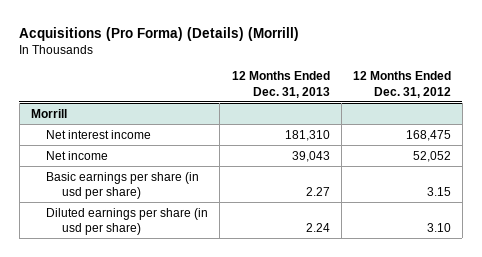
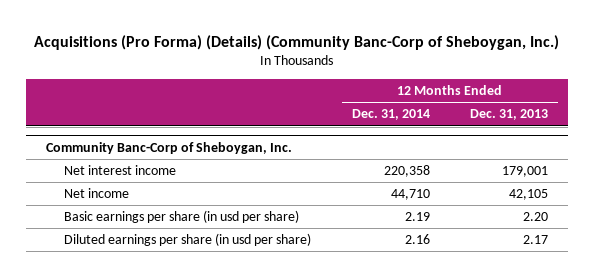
[19,26,300,41] Acquisitions (Pro Forma) (Details) (Morrill) -> [34,34,560,50] Acquisitions (Pro Forma) (Details) (Community Banc-Corp of Sheboygan, Inc.)
[352,71,451,98] 12 Months Ended Dec. 31, 2012 -> none
none -> [351,109,430,121] Dec. 31, 2014
[30,108,67,118] Morrill -> none
none -> [46,141,293,154] Community Banc-Corp of Sheboygan, Inc.
[284,129,330,141] 181,310 -> [502,166,549,178] 179,001
[291,150,330,162] 39,043 -> [509,189,549,201] 42,105
[305,186,330,196] 2.27 -> [523,212,549,222] 2.20
[305,222,330,232] 2.24 -> [523,235,549,245] 2.17

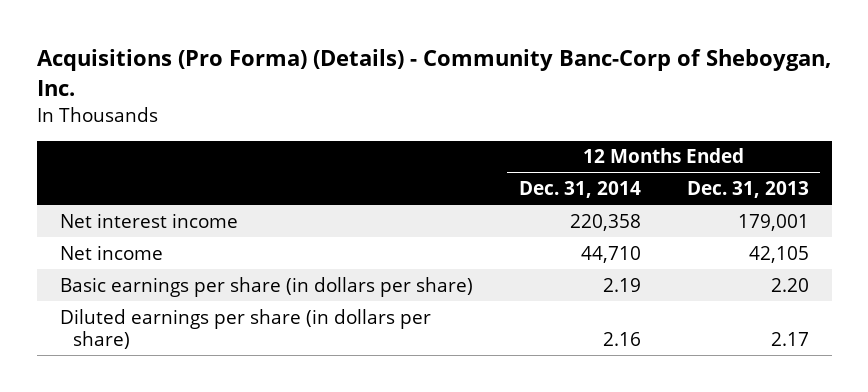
[34,34,560,50] Acquisitions (Pro Forma) (Details) (Community Banc-Corp of Sheboygan, Inc.) -> [36,49,831,96] Acquisitions (Pro Forma) (Details) - Community Banc-Corp of Sheboygan, Inc.
[46,141,293,154] Community Banc-Corp of Sheboygan, Inc. -> none
[64,210,300,224] Basic earnings per share (in usd per share) -> [59,276,473,297] Basic earnings per share (in dollars per share)
[64,233,312,247] Diluted earnings per share (in usd per share) -> [59,308,431,349] Diluted earnings per share (in dollars per share)

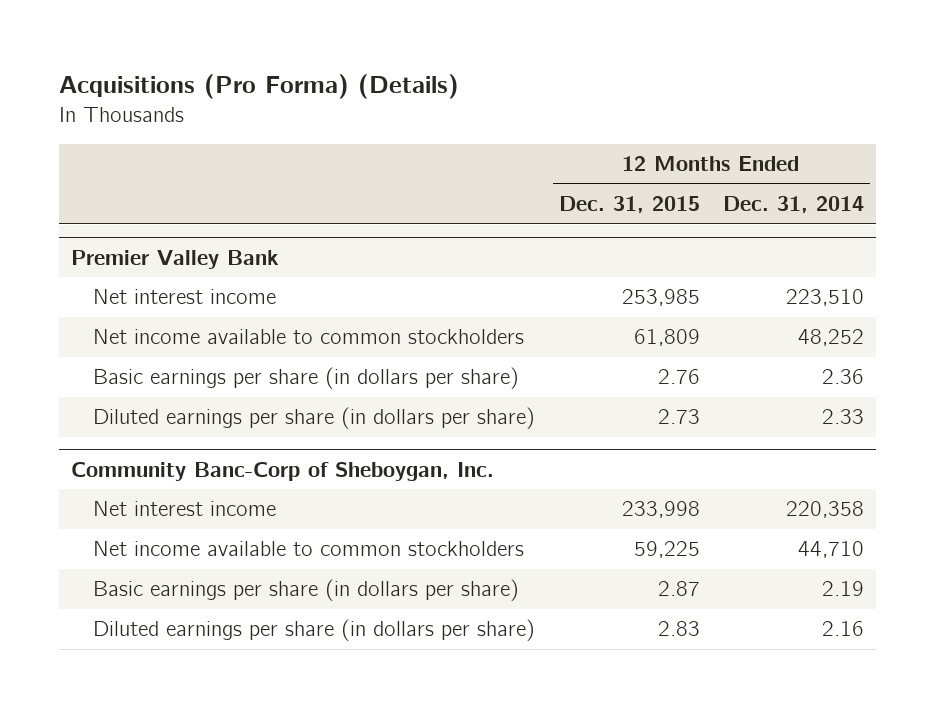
[36,49,831,96] Acquisitions (Pro Forma) (Details) - Community Banc-Corp of Sheboygan, Inc. -> [59,73,460,99] Acquisitions (Pro Forma) (Details)
[686,181,809,199] Dec. 31, 2013 -> none
none -> [558,196,700,214] Dec. 31, 2015
none -> [70,249,279,269] Premier Valley Bank
none -> [92,289,276,305] Net interest income
none -> [92,329,524,345] Net income available to common stockholders
none -> [92,367,519,390] Basic earnings per share (in dollars per share)
none -> [92,407,535,430] Diluted earnings per share (in dollars per share)
none -> [70,461,494,481] Community Banc-Corp of Sheboygan, Inc.
[59,244,163,260] Net income -> [92,541,524,557] Net income available to common stockholders

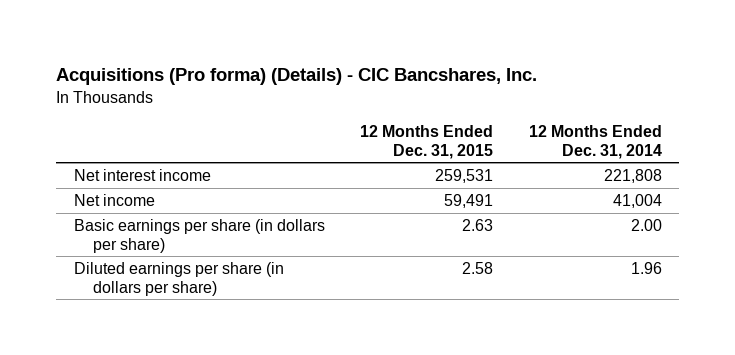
[59,73,460,99] Acquisitions (Pro Forma) (Details) -> [56,68,538,86] Acquisitions (Pro forma) (Details) - CIC Bancshares, Inc.
[70,249,279,269] Premier Valley Bank -> none
[70,461,494,481] Community Banc-Corp of Sheboygan, Inc. -> none
[92,501,276,517] Net interest income -> none
[92,541,524,557] Net income available to common stockholders -> none
[92,579,519,602] Basic earnings per share (in dollars per share) -> none
[92,619,535,642] Diluted earnings per share (in dollars per share) -> none
[621,289,700,307] 253,985 -> [435,168,494,183] 259,531
[786,289,865,307] 223,510 -> [603,168,662,183] 221,808
[92,329,524,345] Net income available to common stockholders -> [73,193,155,206] Net income
[633,329,700,347] 61,809 -> [444,193,494,208] 59,491
[798,329,865,347] 48,252 -> [612,193,662,208] 41,004
[657,369,700,385] 2.76 -> [462,218,494,231] 2.63
[822,369,865,385] 2.36 -> [630,218,662,231] 2.00
[657,409,700,425] 2.73 -> [462,261,494,274] 2.58
[822,409,865,425] 2.33 -> [630,261,662,274] 1.96

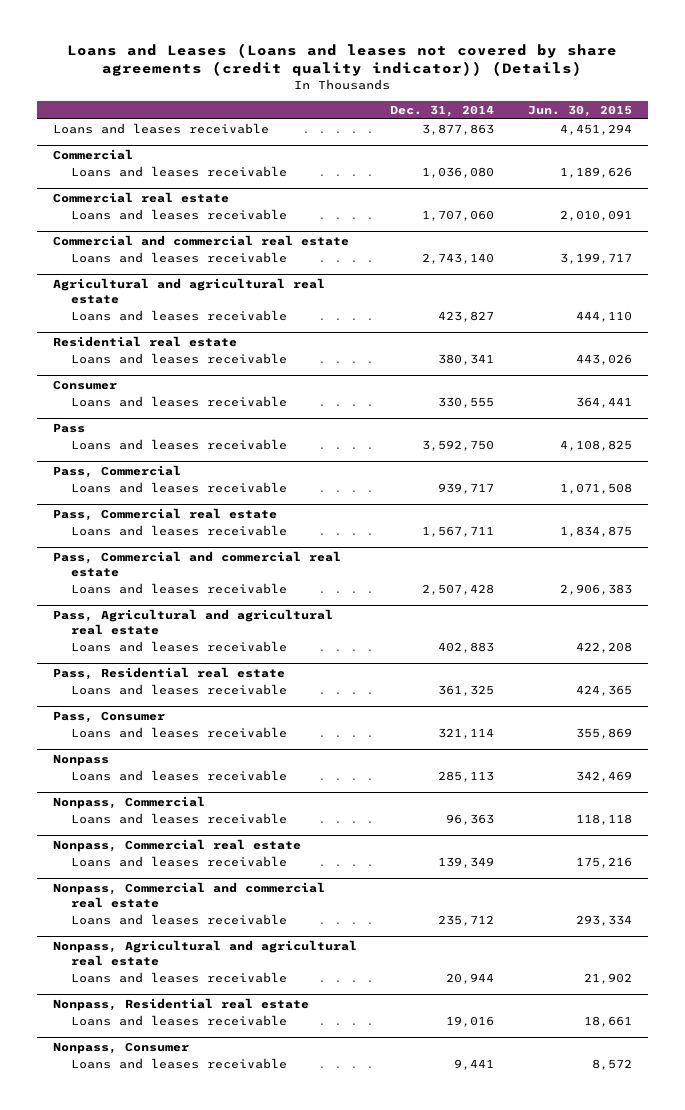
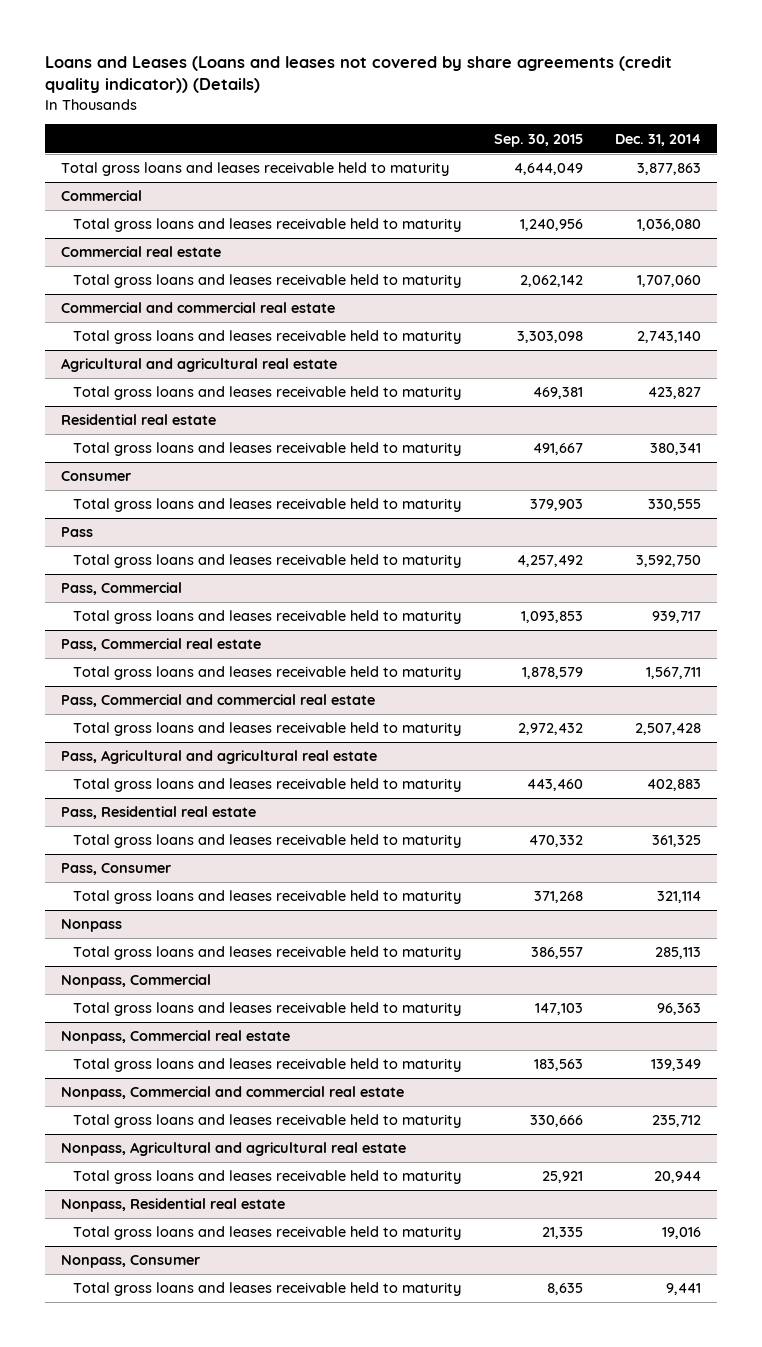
[527,104,632,117] Jun. 30, 2015 -> none
none -> [493,133,583,147] Sep. 30, 2015
[53,123,270,135] Loans and leases receivable -> [61,162,450,177] Total gross loans and leases receivable held to maturity
[70,166,287,178] Loans and leases receivable -> [73,218,462,233] Total gross loans and leases receivable held to maturity
[70,209,287,221] Loans and leases receivable -> [73,274,462,289] Total gross loans and leases receivable held to maturity
[70,252,287,264] Loans and leases receivable -> [73,330,462,345] Total gross loans and leases receivable held to maturity
[70,310,287,322] Loans and leases receivable -> [73,386,462,401] Total gross loans and leases receivable held to maturity
[70,353,287,365] Loans and leases receivable -> [73,442,462,457] Total gross loans and leases receivable held to maturity
[70,396,287,408] Loans and leases receivable -> [73,498,462,513] Total gross loans and leases receivable held to maturity
[70,439,287,451] Loans and leases receivable -> [73,554,462,569] Total gross loans and leases receivable held to maturity
[70,482,287,494] Loans and leases receivable -> [73,610,462,625] Total gross loans and leases receivable held to maturity
[70,525,287,537] Loans and leases receivable -> [73,666,462,681] Total gross loans and leases receivable held to maturity
[70,583,287,595] Loans and leases receivable -> [73,722,462,737] Total gross loans and leases receivable held to maturity
[70,641,287,653] Loans and leases receivable -> [73,778,462,793] Total gross loans and leases receivable held to maturity
[70,684,287,696] Loans and leases receivable -> [73,834,462,849] Total gross loans and leases receivable held to maturity
[70,727,287,739] Loans and leases receivable -> [73,890,462,905] Total gross loans and leases receivable held to maturity
[70,770,287,782] Loans and leases receivable -> [73,946,462,961] Total gross loans and leases receivable held to maturity
[70,813,287,825] Loans and leases receivable -> [73,1002,462,1017] Total gross loans and leases receivable held to maturity
[70,856,287,868] Loans and leases receivable -> [73,1058,462,1073] Total gross loans and leases receivable held to maturity
[70,914,287,926] Loans and leases receivable -> [73,1114,462,1129] Total gross loans and leases receivable held to maturity
[70,972,287,984] Loans and leases receivable -> [73,1170,462,1185] Total gross loans and leases receivable held to maturity
[70,1015,287,1027] Loans and leases receivable -> [73,1226,462,1241] Total gross loans and leases receivable held to maturity
[70,1058,287,1070] Loans and leases receivable -> [73,1282,462,1297] Total gross loans and leases receivable held to maturity

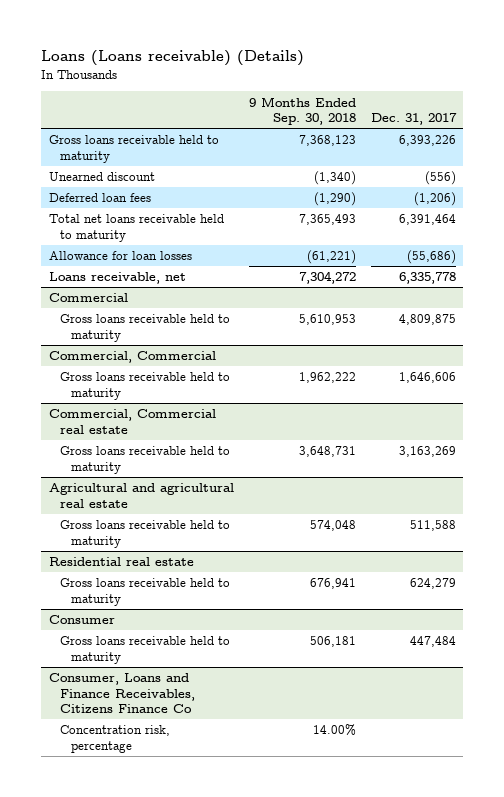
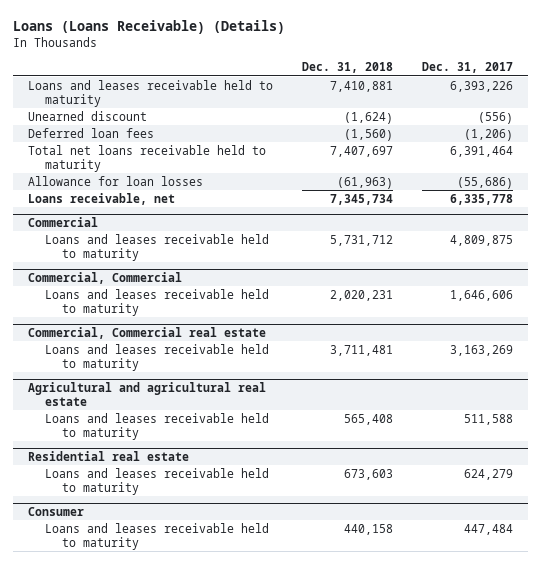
[41,50,305,67] Loans (Loans receivable) (Details) -> [13,20,286,35] Loans (Loans Receivable) (Details)
[248,96,356,126] 9 Months Ended Sep. 30, 2018 -> none
none -> [302,62,394,74] Dec. 31, 2018
[48,135,219,163] Gross loans receivable held to maturity -> [27,79,273,107] Loans and leases receivable held to maturity
[59,314,230,342] Gross loans receivable held to maturity -> [44,233,269,261] Loans and leases receivable held to maturity
[59,372,230,400] Gross loans receivable held to maturity -> [44,288,269,316] Loans and leases receivable held to maturity
[59,446,230,474] Gross loans receivable held to maturity -> [44,343,269,371] Loans and leases receivable held to maturity
[59,520,230,548] Gross loans receivable held to maturity -> [44,412,269,440] Loans and leases receivable held to maturity
[59,578,230,606] Gross loans receivable held to maturity -> [44,467,269,495] Loans and leases receivable held to maturity
[48,673,195,713] Consumer, Loans and Finance Receivables, Citizens Finance Co -> none
[59,725,170,753] Concentration risk, percentage -> none
[59,636,230,664] Gross loans receivable held to maturity -> [44,522,269,550] Loans and leases receivable held to maturity

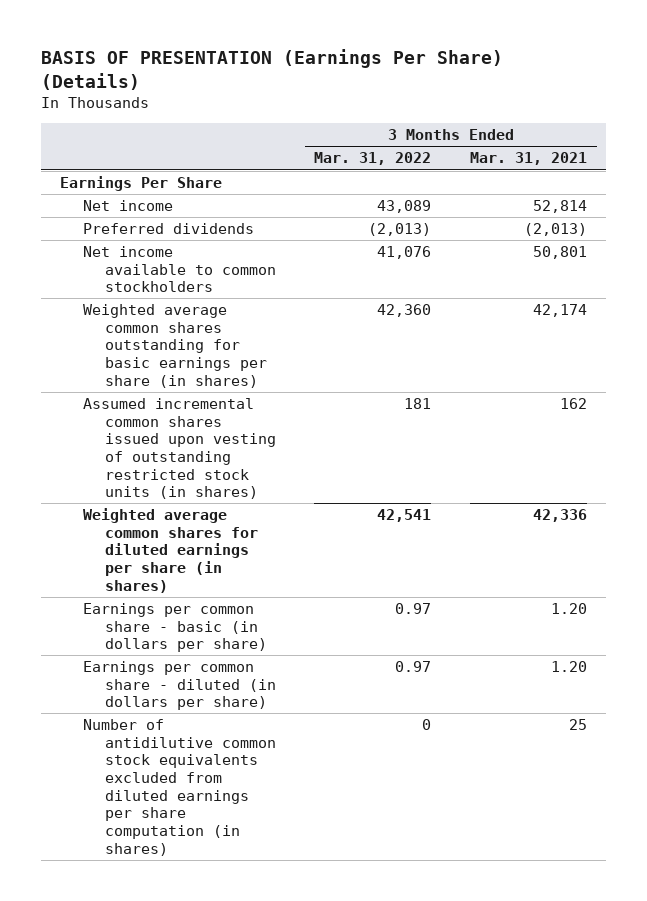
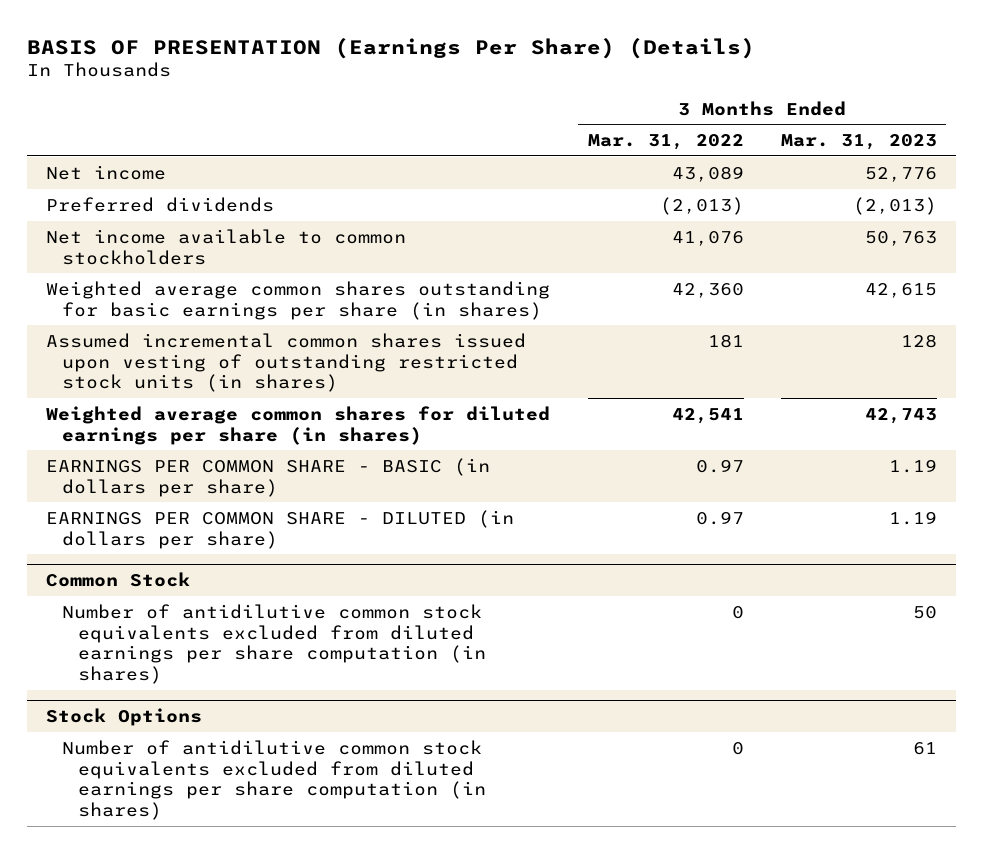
[469,152,587,166] Mar. 31, 2021 -> none
none -> [781,134,938,151] Mar. 31, 2023
[60,176,223,192] Earnings Per Share -> none
[82,603,267,653] Earnings per common share - basic (in dollars per share) -> [46,457,491,497] EARNINGS PER COMMON SHARE - BASIC (in dollars per share)
[82,661,276,711] Earnings per common share - diluted (in dollars per share) -> [46,509,515,549] EARNINGS PER COMMON SHARE - DILUTED (in dollars per share)
none -> [46,572,191,588] Common Stock
none -> [46,708,203,727] Stock Options
none -> [62,739,487,821] Number of antidilutive common stock equivalents excluded from diluted earnings per share computation (in shares)

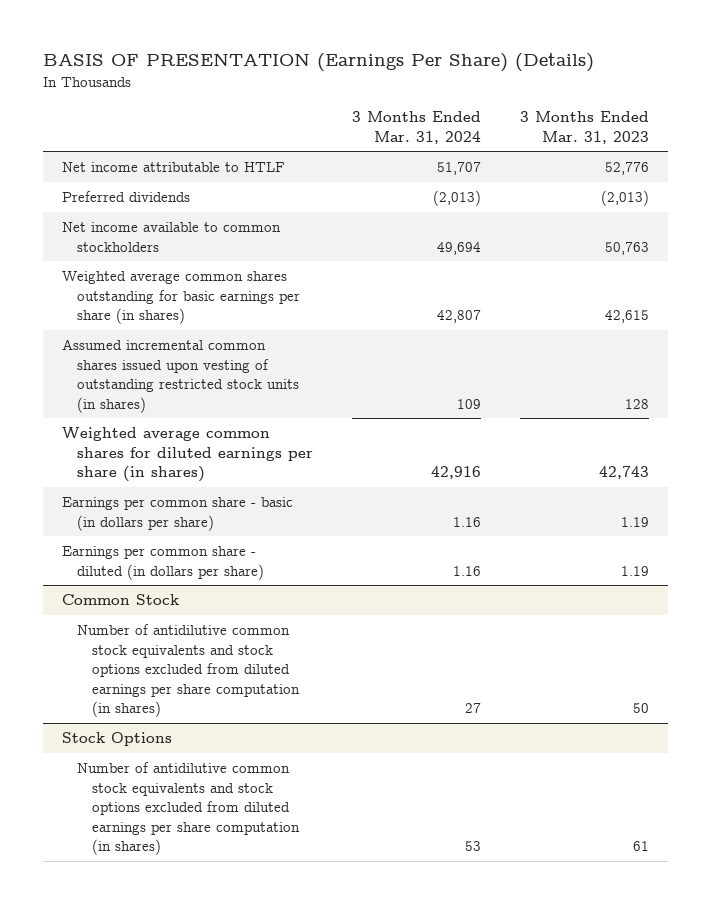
[587,134,744,151] Mar. 31, 2022 -> none
none -> [351,111,481,144] 3 Months Ended Mar. 31, 2024
[46,164,167,180] Net income -> [62,162,286,173] Net income attributable to HTLF
[46,457,491,497] EARNINGS PER COMMON SHARE - BASIC (in dollars per share) -> [62,497,294,531] Earnings per common share - basic (in dollars per share)
[46,509,515,549] EARNINGS PER COMMON SHARE - DILUTED (in dollars per share) -> [62,546,265,580] Earnings per common share - diluted (in dollars per share)
[62,603,487,685] Number of antidilutive common stock equivalents excluded from diluted earnings per share computation (in shares) -> [77,624,301,718] Number of antidilutive common stock equivalents and stock options excluded from diluted earnings per share computation (in shares)
[62,739,487,821] Number of antidilutive common stock equivalents excluded from diluted earnings per share computation (in shares) -> [77,762,301,856] Number of antidilutive common stock equivalents and stock options excluded from diluted earnings per share computation (in shares)

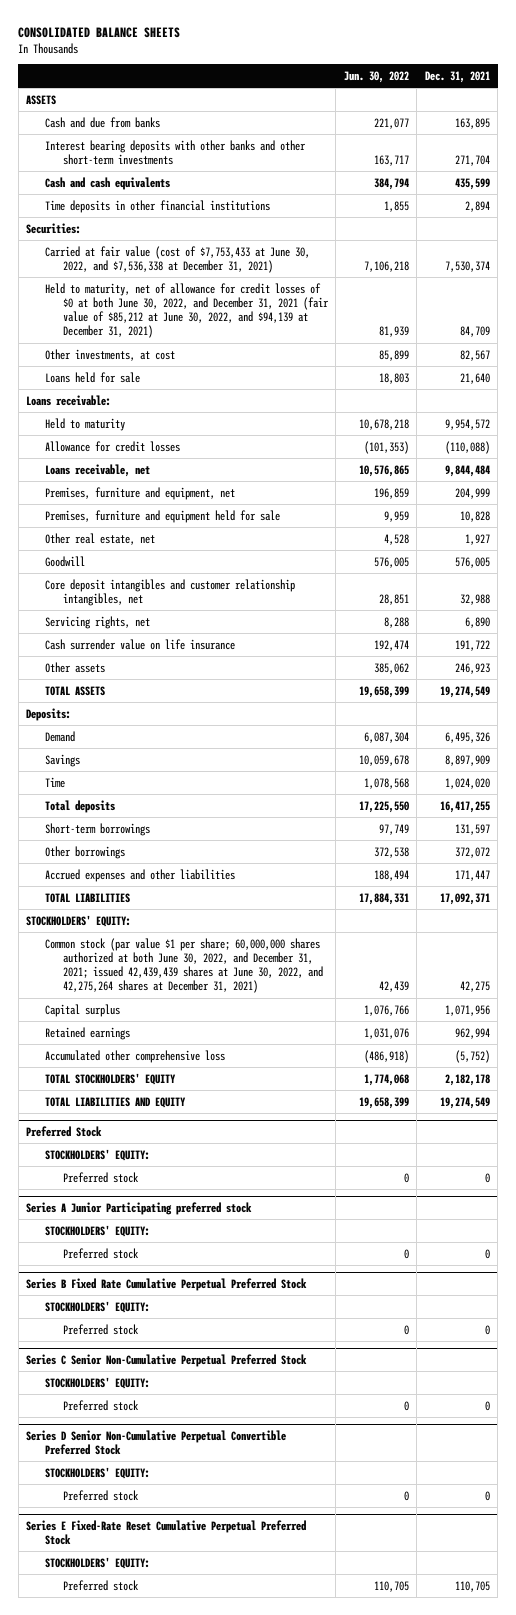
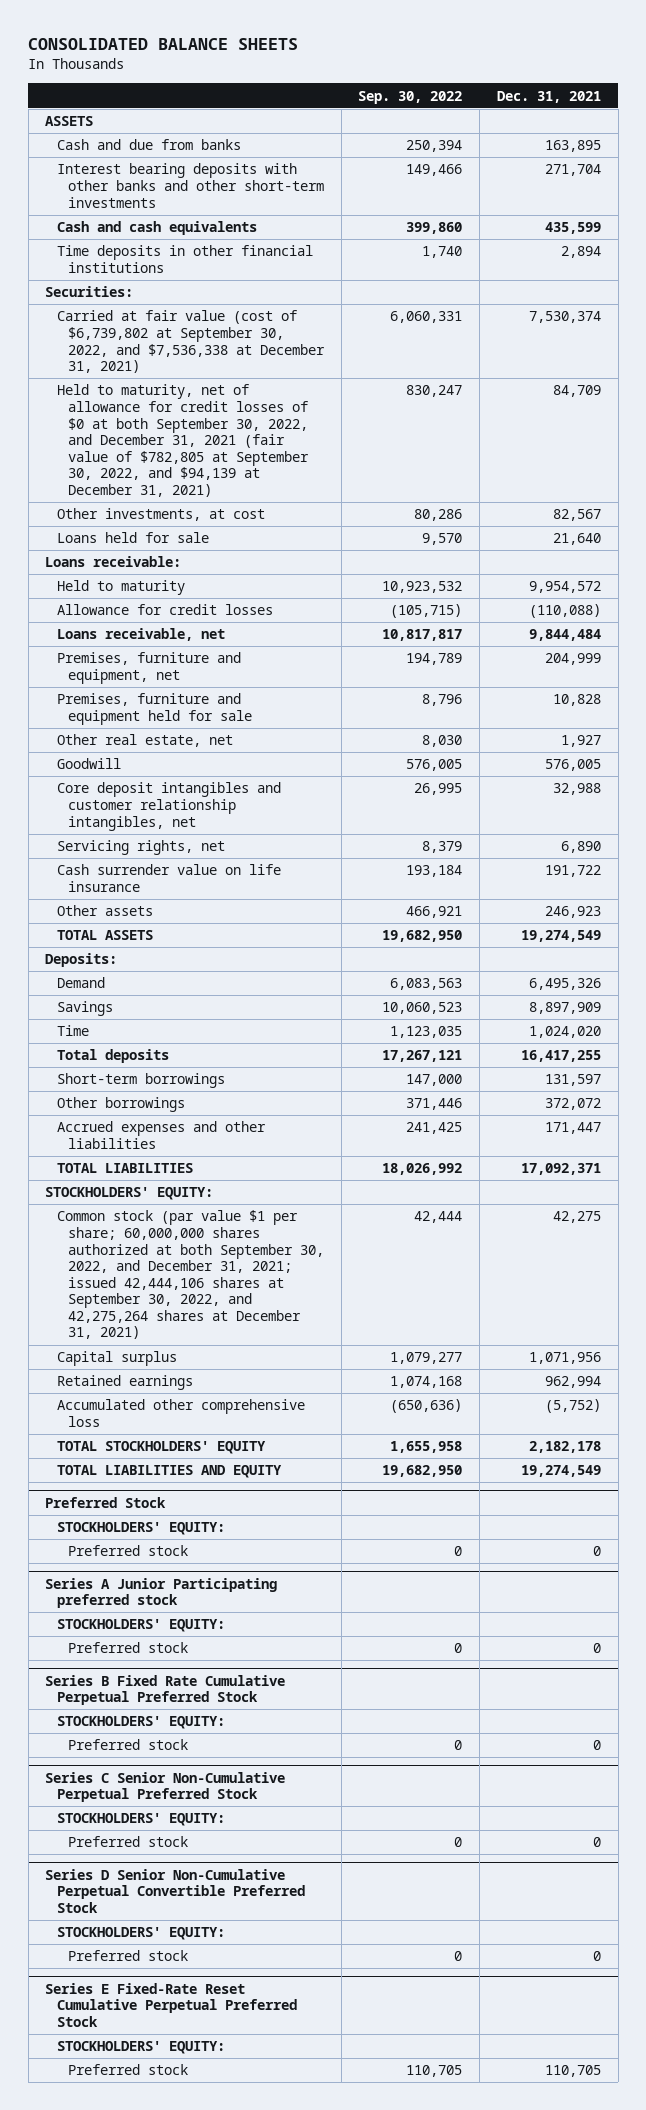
[343,71,409,84] Jun. 30, 2022 -> none
none -> [358,90,463,104] Sep. 30, 2022
[44,245,310,273] Carried at fair value (cost of $7,753,433 at June 30, 2022, and $7,536,338 at December 31, 2021) -> [56,310,325,374] Carried at fair value (cost of $6,739,802 at September 30, 2022, and $7,536,338 at December 31, 2021)
[44,282,329,339] Held to maturity, net of allowance for credit losses of $0 at both June 30, 2022, and December 31, 2021 (fair value of $85,212 at June 30, 2022, and $94,139 at December 31, 2021) -> [56,384,309,497] Held to maturity, net of allowance for credit losses of $0 at both September 30, 2022, and December 31, 2021 (fair value of $782,805 at September 30, 2022, and $94,139 at December 31, 2021)
[44,937,323,994] Common stock (par value $1 per share; 60,000,000 shares authorized at both June 30, 2022, and December 31, 2021; issued 42,439,439 shares at June 30, 2022, and 42,275,264 shares at December 31, 2021) -> [56,1210,324,1340] Common stock (par value $1 per share; 60,000,000 shares authorized at both September 30, 2022, and December 31, 2021; issued 42,444,106 shares at September 30, 2022, and 42,275,264 shares at December 31, 2021)

